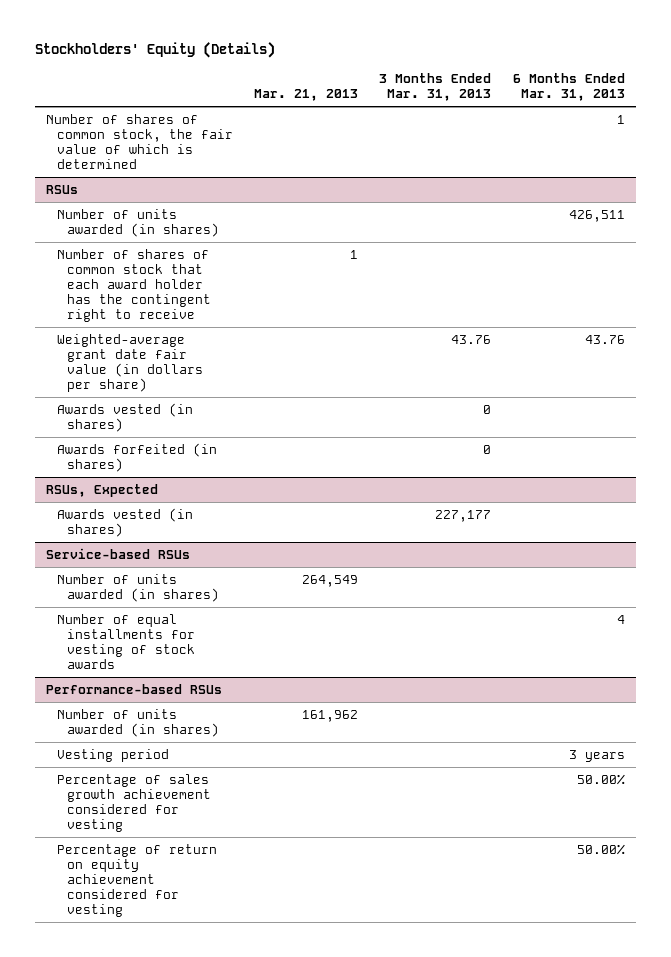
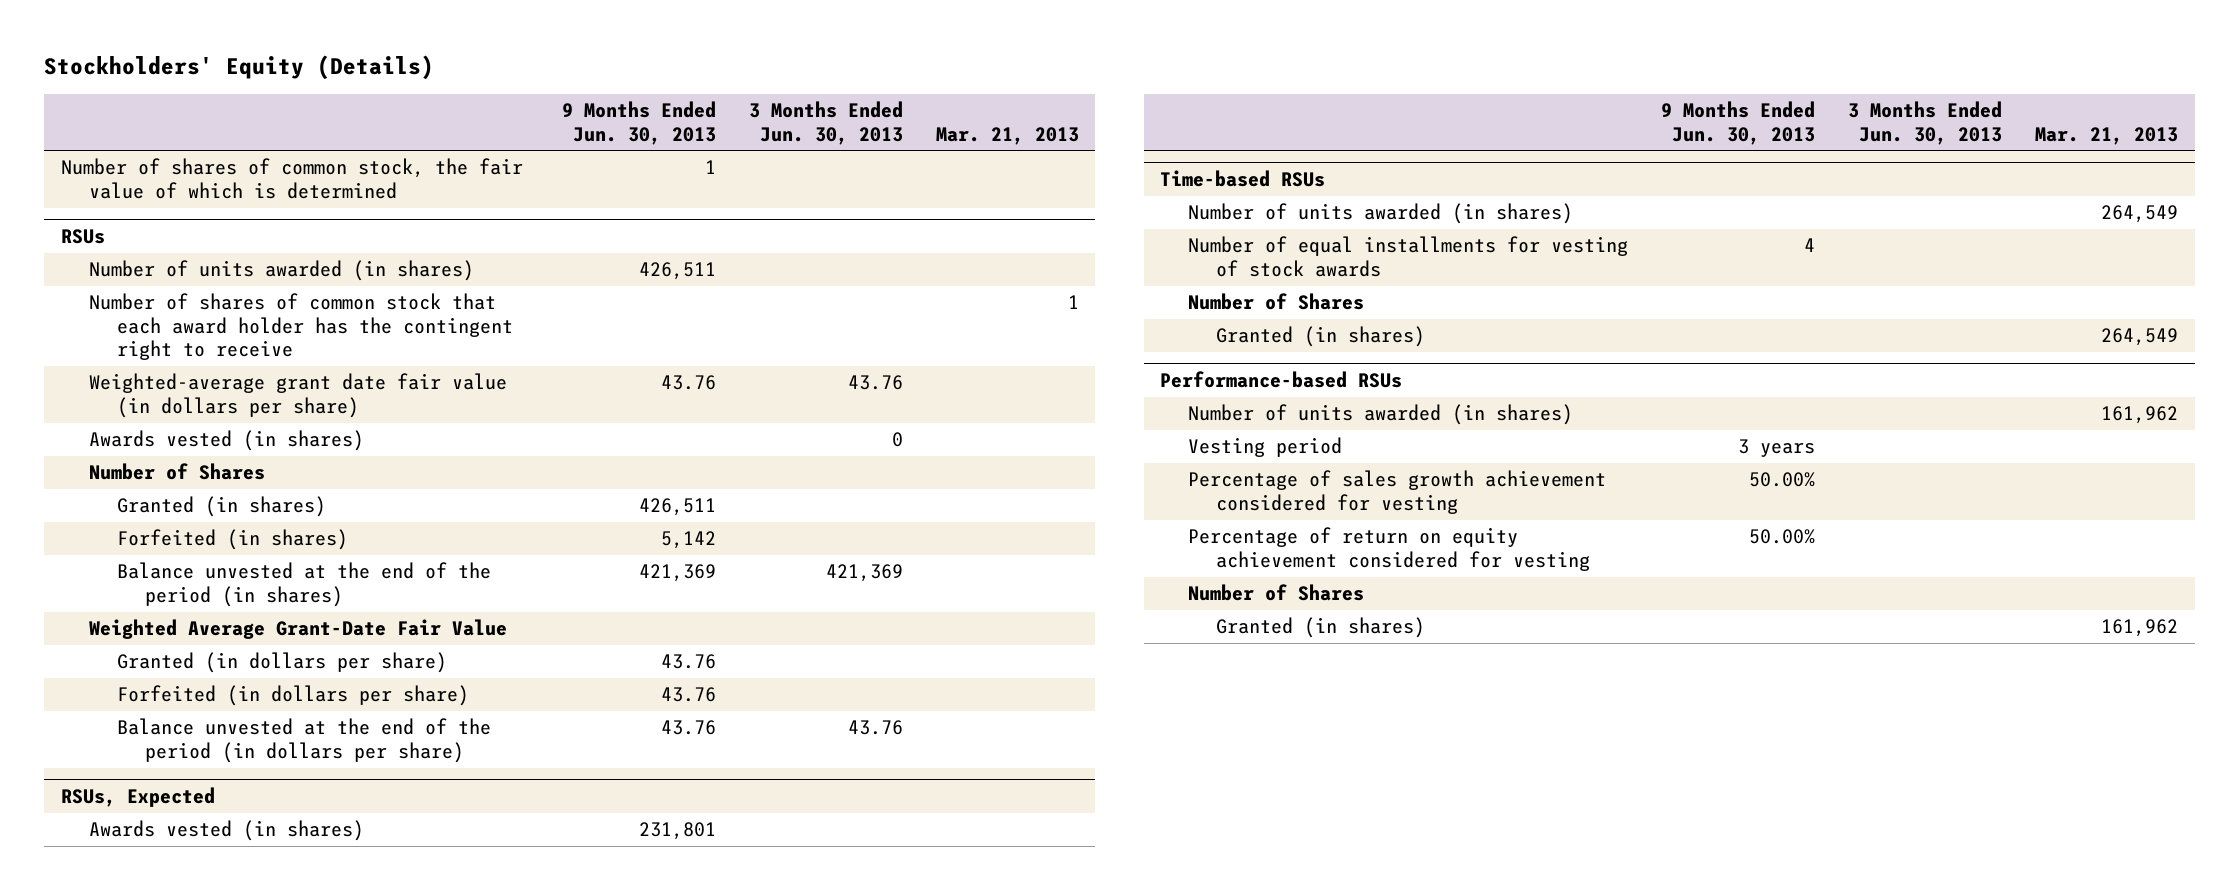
[379,73,492,102] 3 Months Ended Mar. 31, 2013 -> none
[512,73,625,102] 6 Months Ended Mar. 31, 2013 -> none
none -> [561,101,716,145] 9 Months Ended Jun. 30, 2013
none -> [748,101,903,145] 3 Months Ended Jun. 30, 2013
none -> [88,463,265,481] Number of Shares
none -> [116,496,326,518] Granted (in shares)
[56,442,217,472] Awards forfeited (in shares) -> [116,529,348,551] Forfeited (in shares)
none -> [116,562,491,607] Balance unvested at the end of the period (in shares)
none -> [88,619,507,640] Weighted Average Grant-Date Fair Value
none -> [116,652,447,674] Granted (in dollars per share)
none -> [116,685,469,707] Forfeited (in dollars per share)
none -> [116,718,491,763] Balance unvested at the end of the period (in dollars per share)
[45,547,190,559] Service-based RSUs -> [1160,170,1326,188] Time-based RSUs
none -> [1188,293,1365,311] Number of Shares
none -> [1216,326,1426,348] Granted (in shares)
none -> [1188,584,1365,602] Number of Shares
none -> [1216,617,1426,639] Granted (in shares)

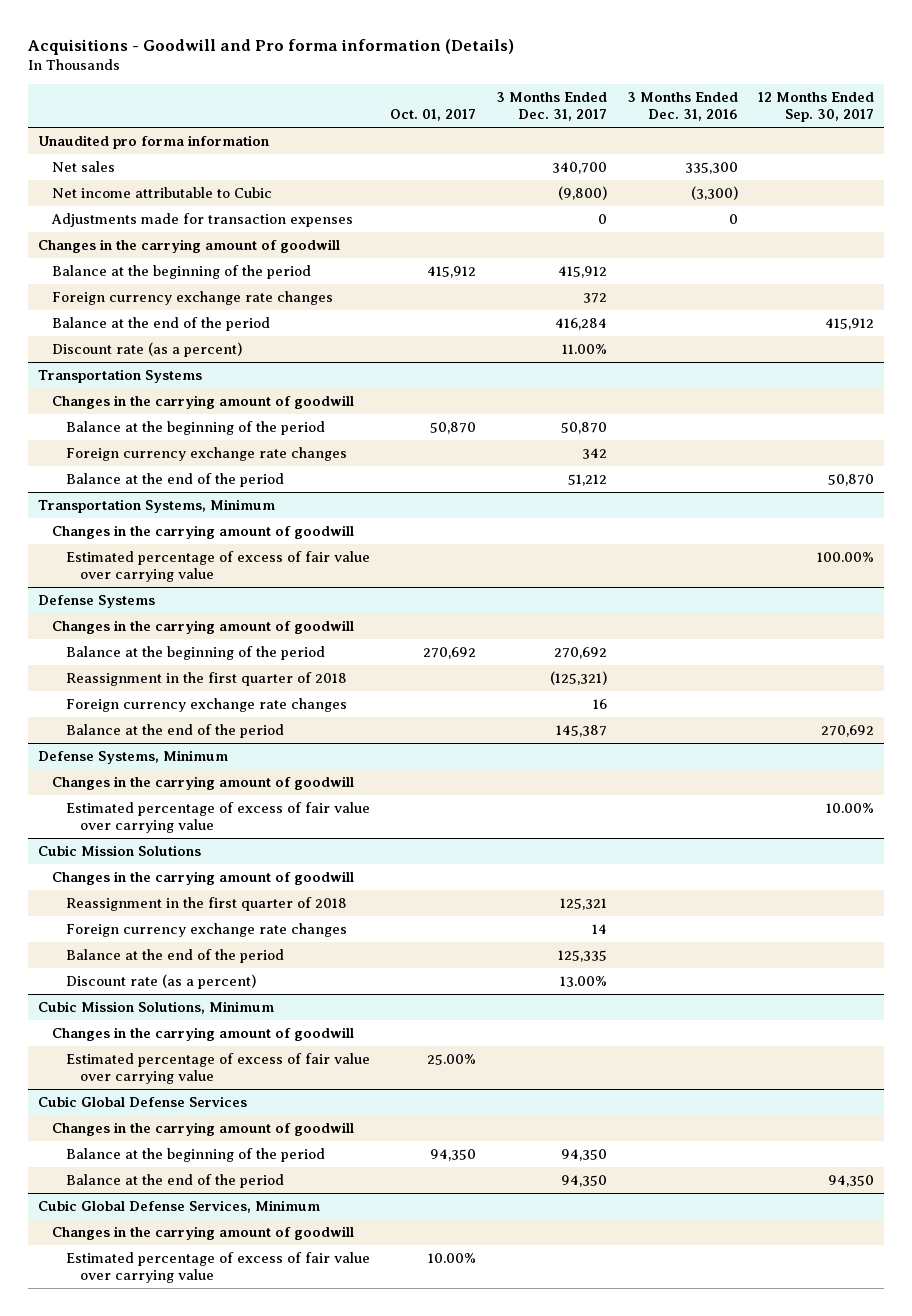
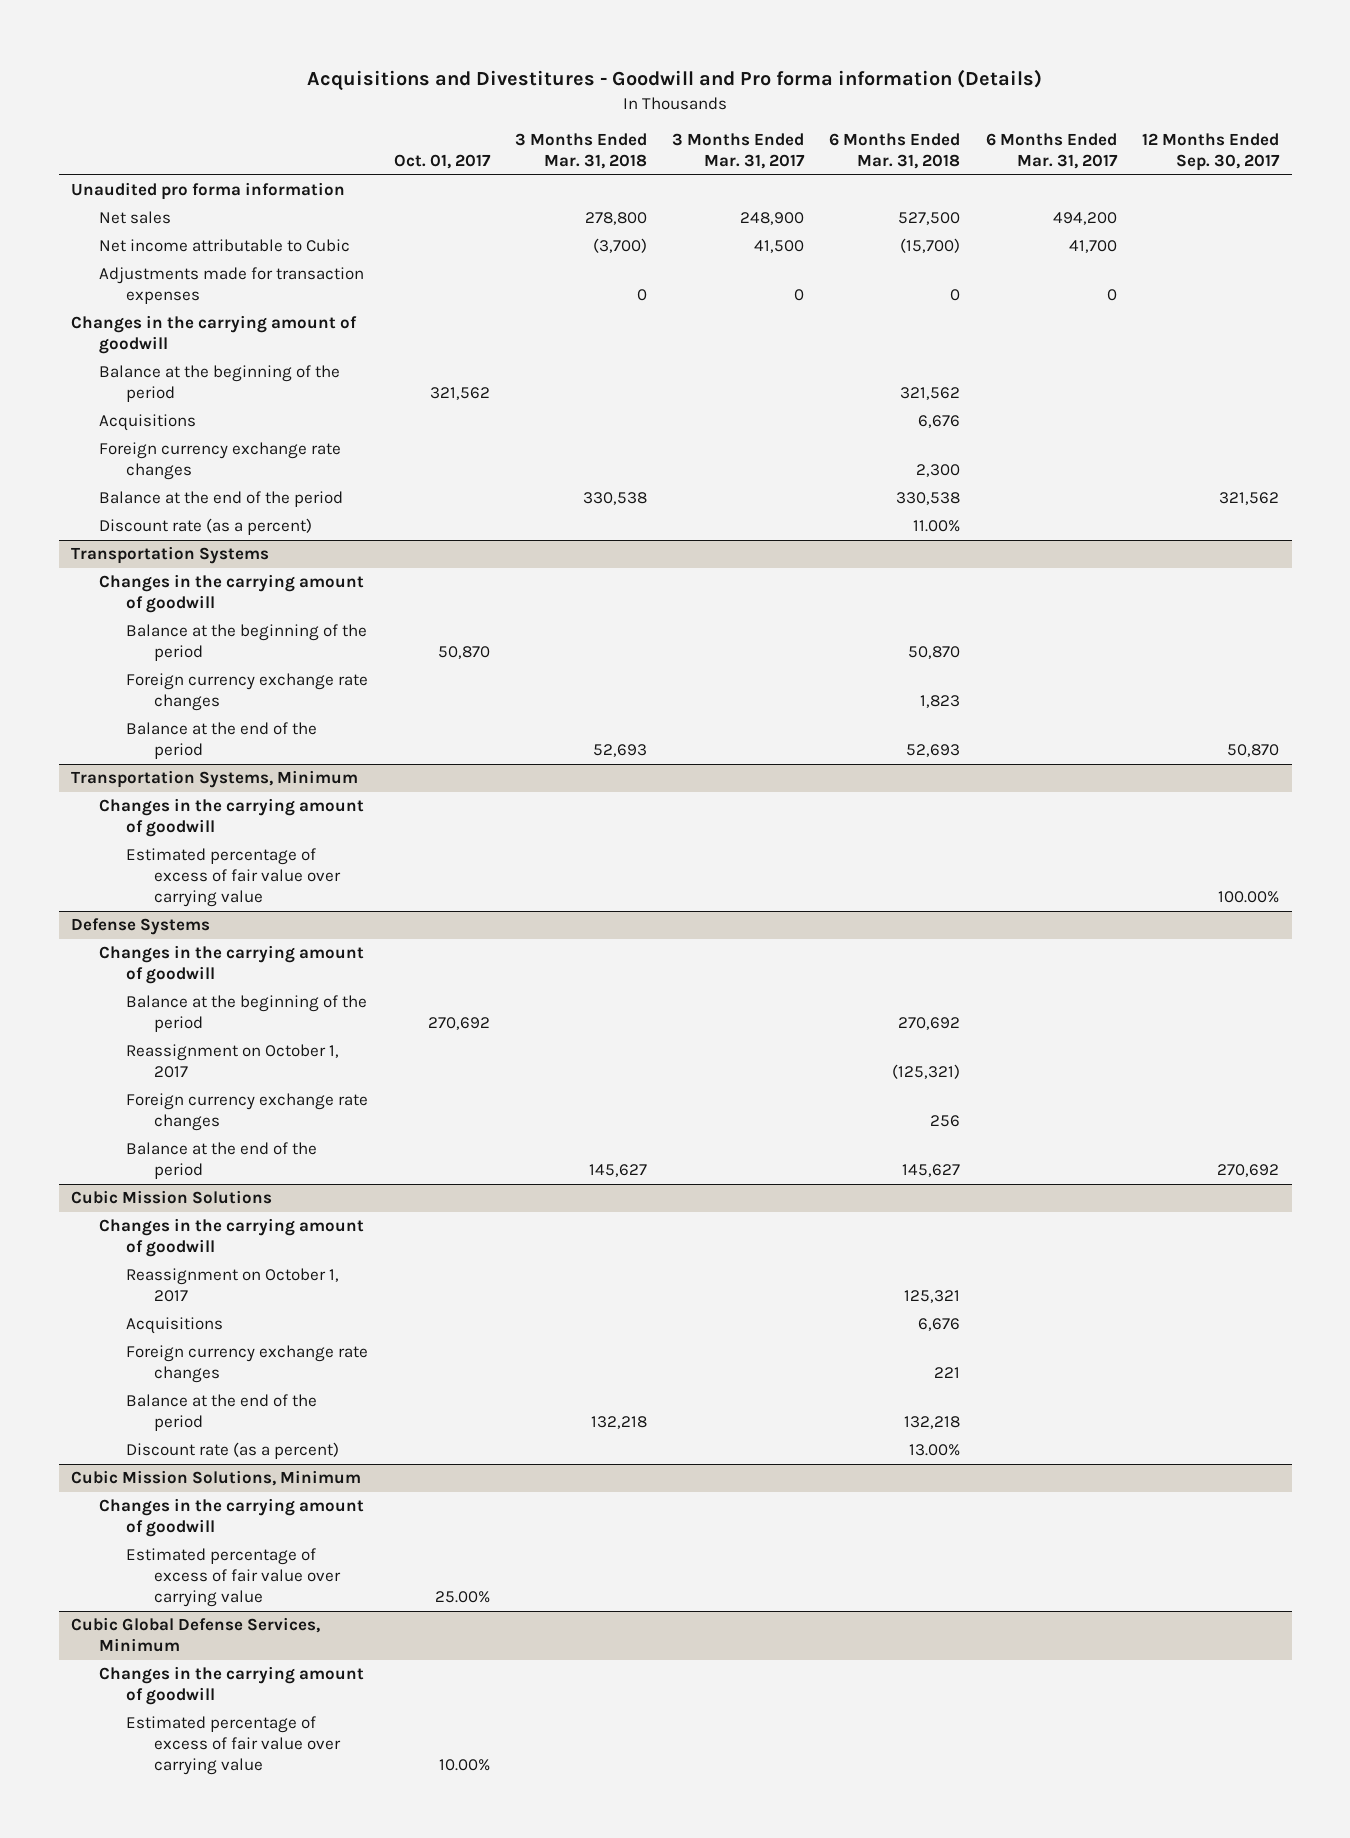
[28,38,515,55] Acquisitions - Goodwill and Pro forma information (Details) -> [307,69,1043,92] Acquisitions and Divestitures - Goodwill and Pro forma information (Details)
[495,92,607,122] 3 Months Ended Dec. 31, 2017 -> none
[626,92,738,122] 3 Months Ended Dec. 31, 2016 -> none
none -> [514,133,647,170] 3 Months Ended Mar. 31, 2018
none -> [672,133,806,170] 3 Months Ended Mar. 31, 2017
none -> [829,133,961,170] 6 Months Ended Mar. 31, 2018
none -> [985,133,1118,170] 6 Months Ended Mar. 31, 2017
[427,265,477,278] 415,912 -> [429,387,490,401] 321,562
none -> [98,414,196,432] Acquisitions
[824,317,874,330] 415,912 -> [1219,492,1280,506] 321,562
[66,671,348,686] Reassignment in the first quarter of 2018 -> [126,1044,340,1079] Reassignment on October 1, 2017
[38,749,229,764] Defense Systems, Minimum -> none
[52,775,355,790] Changes in the carrying amount of goodwill -> none
[66,801,371,833] Estimated percentage of excess of fair value over carrying value -> none
[66,896,348,911] Reassignment in the first quarter of 2018 -> [126,1268,340,1303] Reassignment on October 1, 2017
none -> [126,1317,224,1335] Acquisitions
[38,1095,248,1107] Cubic Global Defense Services -> none
[52,1121,355,1136] Changes in the carrying amount of goodwill -> none
[66,1147,326,1162] Balance at the beginning of the period -> none
[66,1173,285,1188] Balance at the end of the period -> none

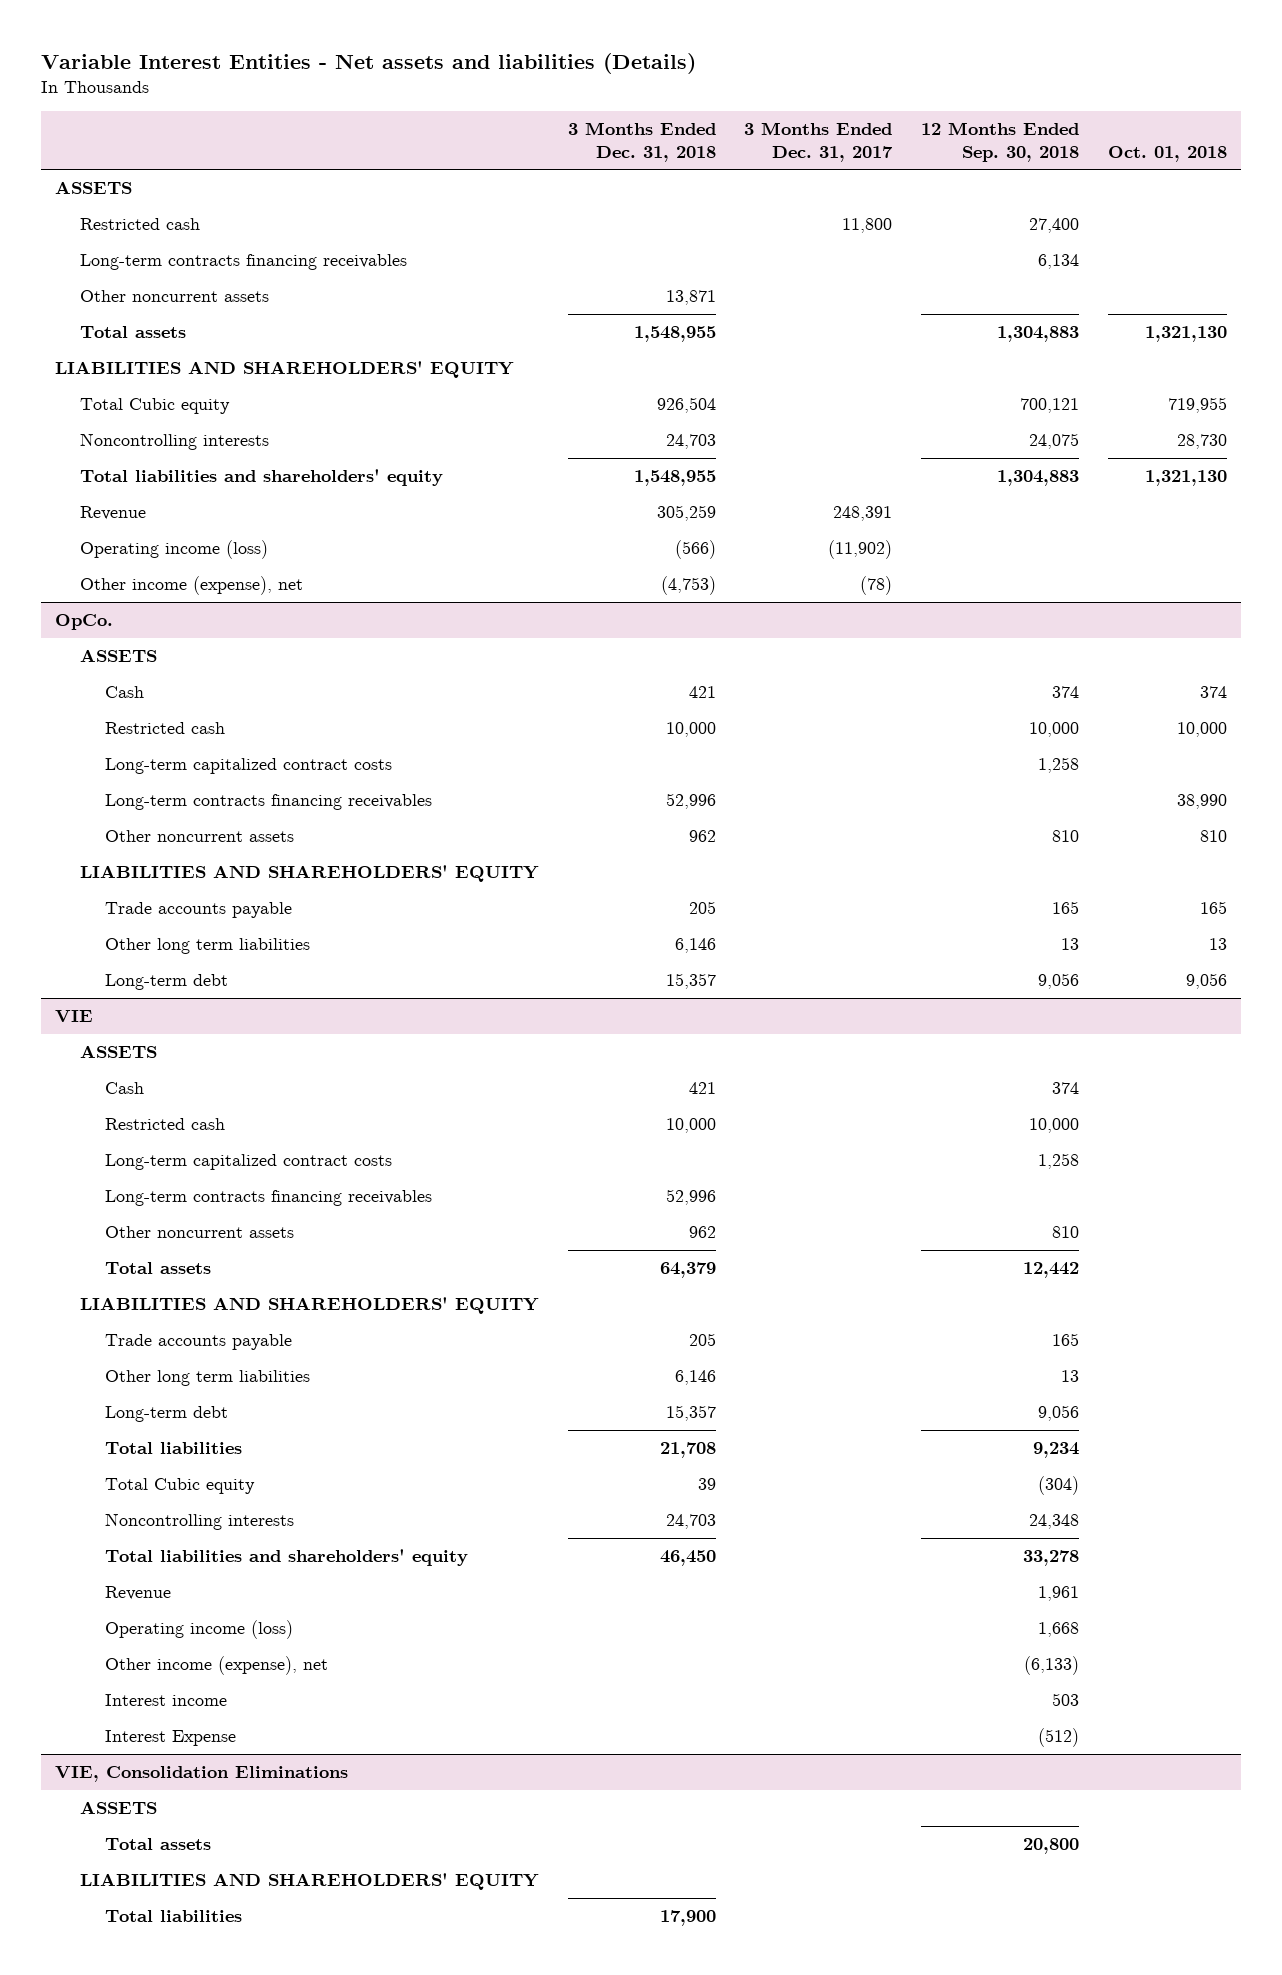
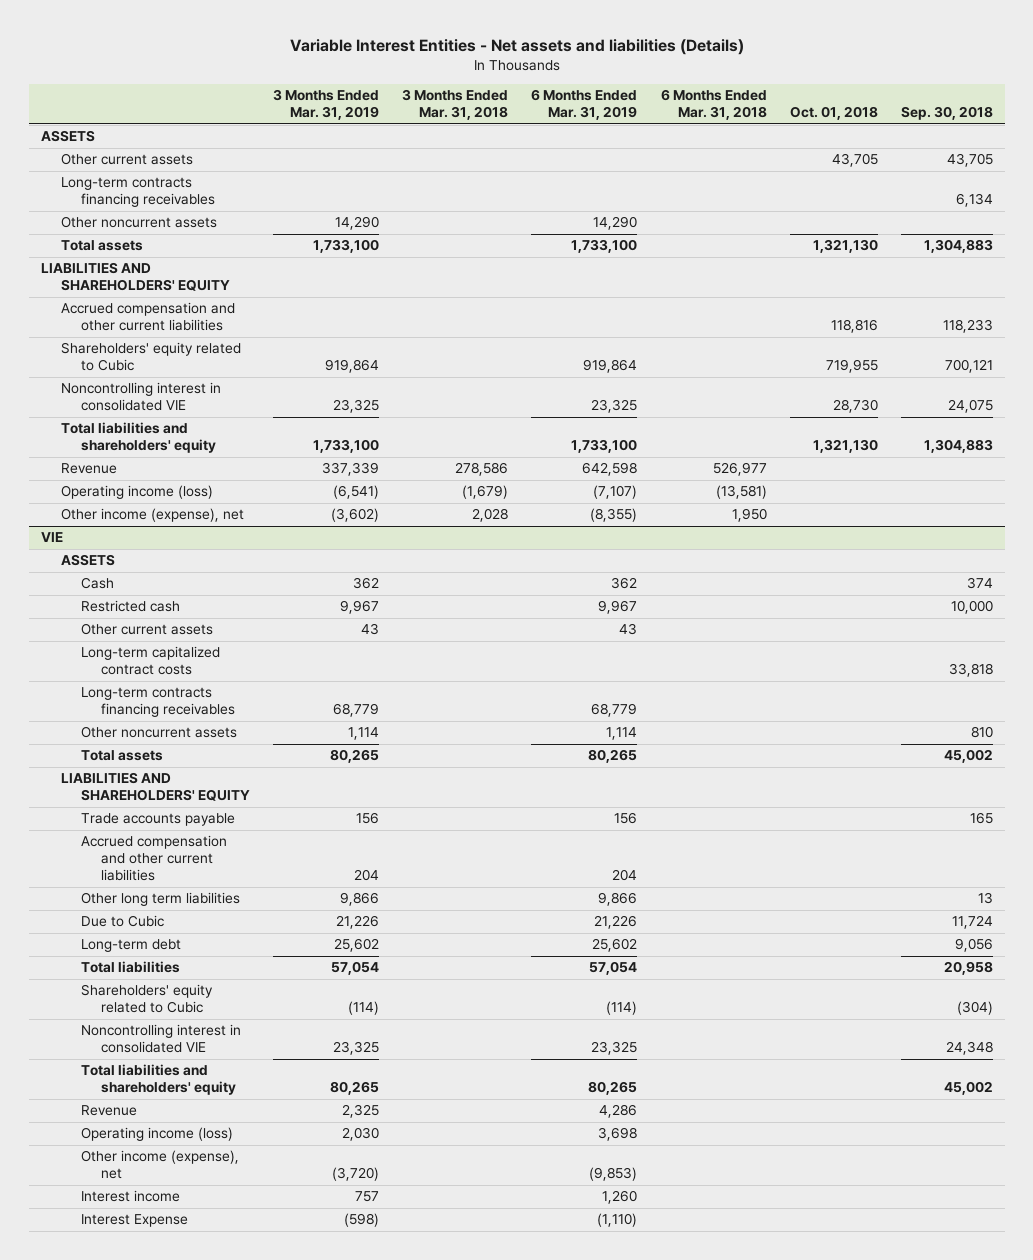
[567,121,716,162] 3 Months Ended Dec. 31, 2018 -> none
[744,121,894,162] 3 Months Ended Dec. 31, 2017 -> none
[921,121,1080,162] 12 Months Ended Sep. 30, 2018 -> none
none -> [272,89,379,121] 3 Months Ended Mar. 31, 2019
none -> [402,89,509,121] 3 Months Ended Mar. 31, 2018
none -> [531,89,638,121] 6 Months Ended Mar. 31, 2019
none -> [660,89,767,121] 6 Months Ended Mar. 31, 2018
none -> [900,106,993,121] Sep. 30, 2018
[80,217,201,230] Restricted cash -> none
none -> [60,153,193,166] Other current assets
none -> [60,302,235,332] Accrued compensation and other current liabilities
[80,397,231,414] Total Cubic equity -> [60,342,241,372] Shareholders' equity related to Cubic
[80,432,270,450] Noncontrolling interests -> [60,382,221,412] Noncontrolling interest in consolidated VIE
[55,613,114,630] OpCo. -> none
[80,648,158,662] ASSETS -> none
[105,685,145,698] Cash -> none
[105,721,226,734] Restricted cash -> none
[105,757,393,774] Long-term capitalized contract costs -> none
[105,793,433,810] Long-term contracts financing receivables -> none
[105,829,295,842] Other noncurrent assets -> none
[80,864,540,882] LIABILITIES AND SHAREHOLDERS' EQUITY -> none
[105,901,293,918] Trade accounts payable -> none
[105,937,311,954] Other long term liabilities -> none
[105,973,229,990] Long-term debt -> none
none -> [80,623,213,636] Other current assets
none -> [80,835,227,882] Accrued compensation and other current liabilities
none -> [80,915,164,928] Due to Cubic
[105,1477,256,1494] Total Cubic equity -> [80,984,213,1014] Shareholders' equity related to Cubic
[105,1512,295,1530] Noncontrolling interests -> [80,1024,241,1054] Noncontrolling interest in consolidated VIE
[55,1765,349,1782] VIE, Consolidation Eliminations -> none
[80,1800,158,1814] ASSETS -> none
[105,1837,212,1850] Total assets -> none
[80,1872,540,1890] LIABILITIES AND SHAREHOLDERS' EQUITY -> none
[105,1909,243,1922] Total liabilities -> none

